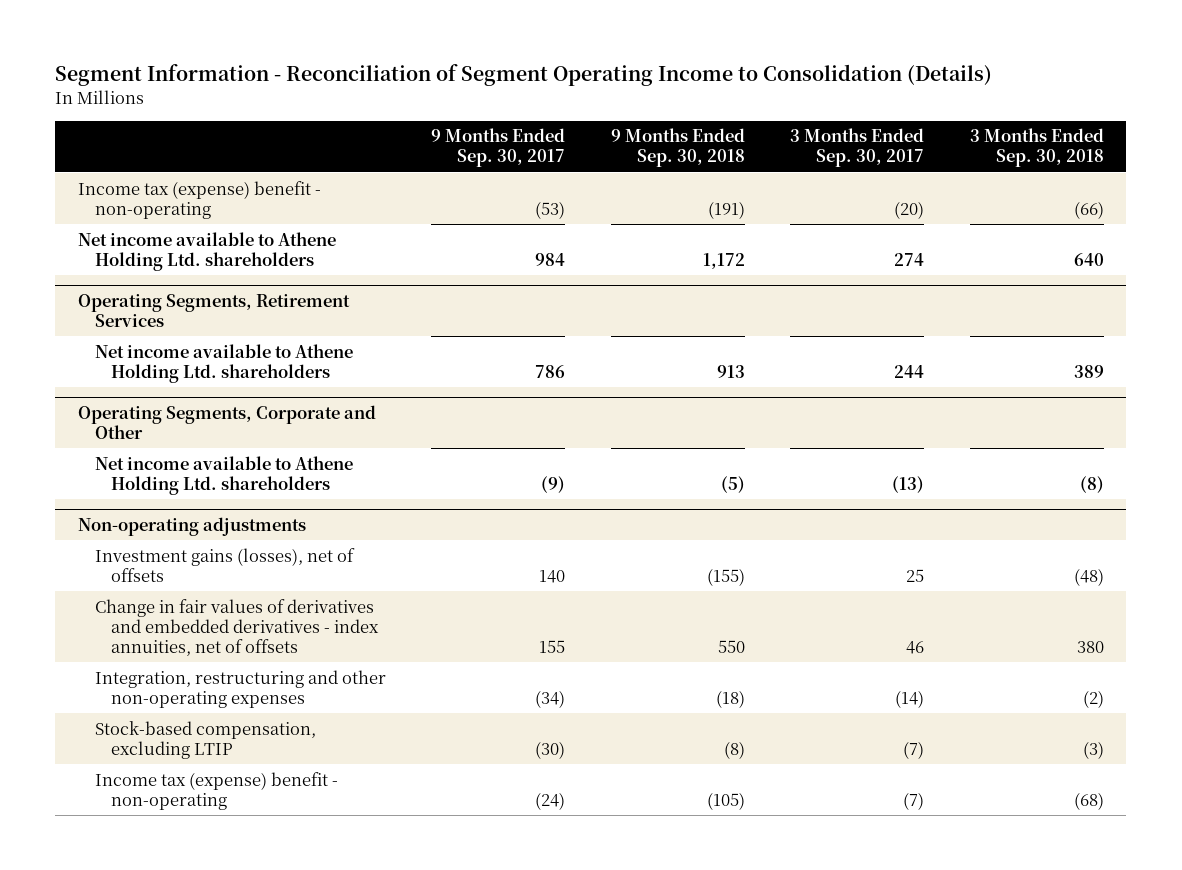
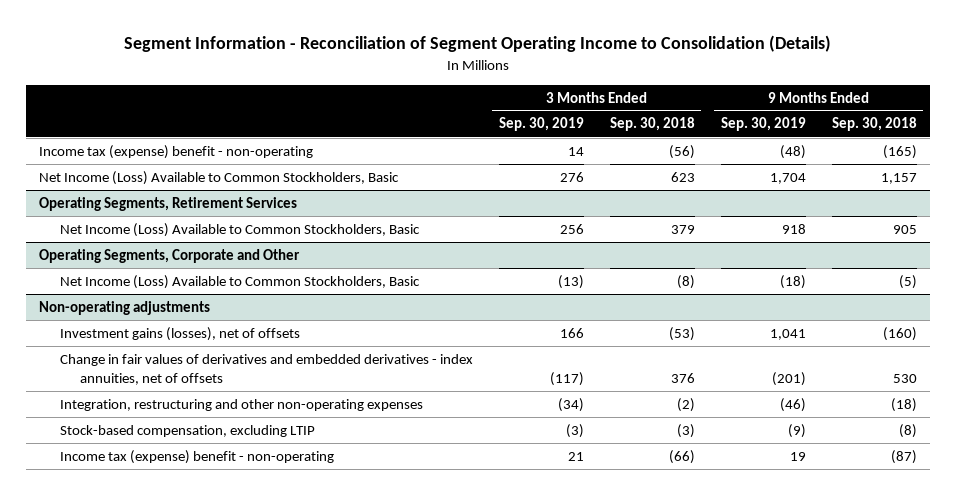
[431,128,566,168] 9 Months Ended Sep. 30, 2017 -> none
[790,128,925,168] 3 Months Ended Sep. 30, 2017 -> none
none -> [498,117,584,132] Sep. 30, 2019
none -> [720,117,806,132] Sep. 30, 2019
[78,231,337,271] Net income available to Athene Holding Ltd. shareholders -> none
[707,200,745,219] (191) -> [882,144,917,159] (165)
[1073,200,1104,219] (66) -> [668,144,695,159] (56)
none -> [38,170,399,185] Net Income (Loss) Available to Common Stockholders, Basic
[94,343,353,383] Net income available to Athene Holding Ltd. shareholders -> none
none -> [59,222,420,237] Net Income (Loss) Available to Common Stockholders, Basic
[94,455,353,495] Net income available to Athene Holding Ltd. shareholders -> none
none -> [59,274,420,289] Net Income (Loss) Available to Common Stockholders, Basic
[706,567,745,586] (155) -> [882,326,917,341] (160)
[1073,567,1104,586] (48) -> [668,326,695,341] (53)
[717,639,745,653] 550 -> [892,374,917,384] 530
[1076,640,1104,653] 380 -> [670,373,695,384] 376
[706,791,745,810] (105) -> [890,449,917,464] (87)
[1073,791,1104,810] (68) -> [668,449,695,464] (66)

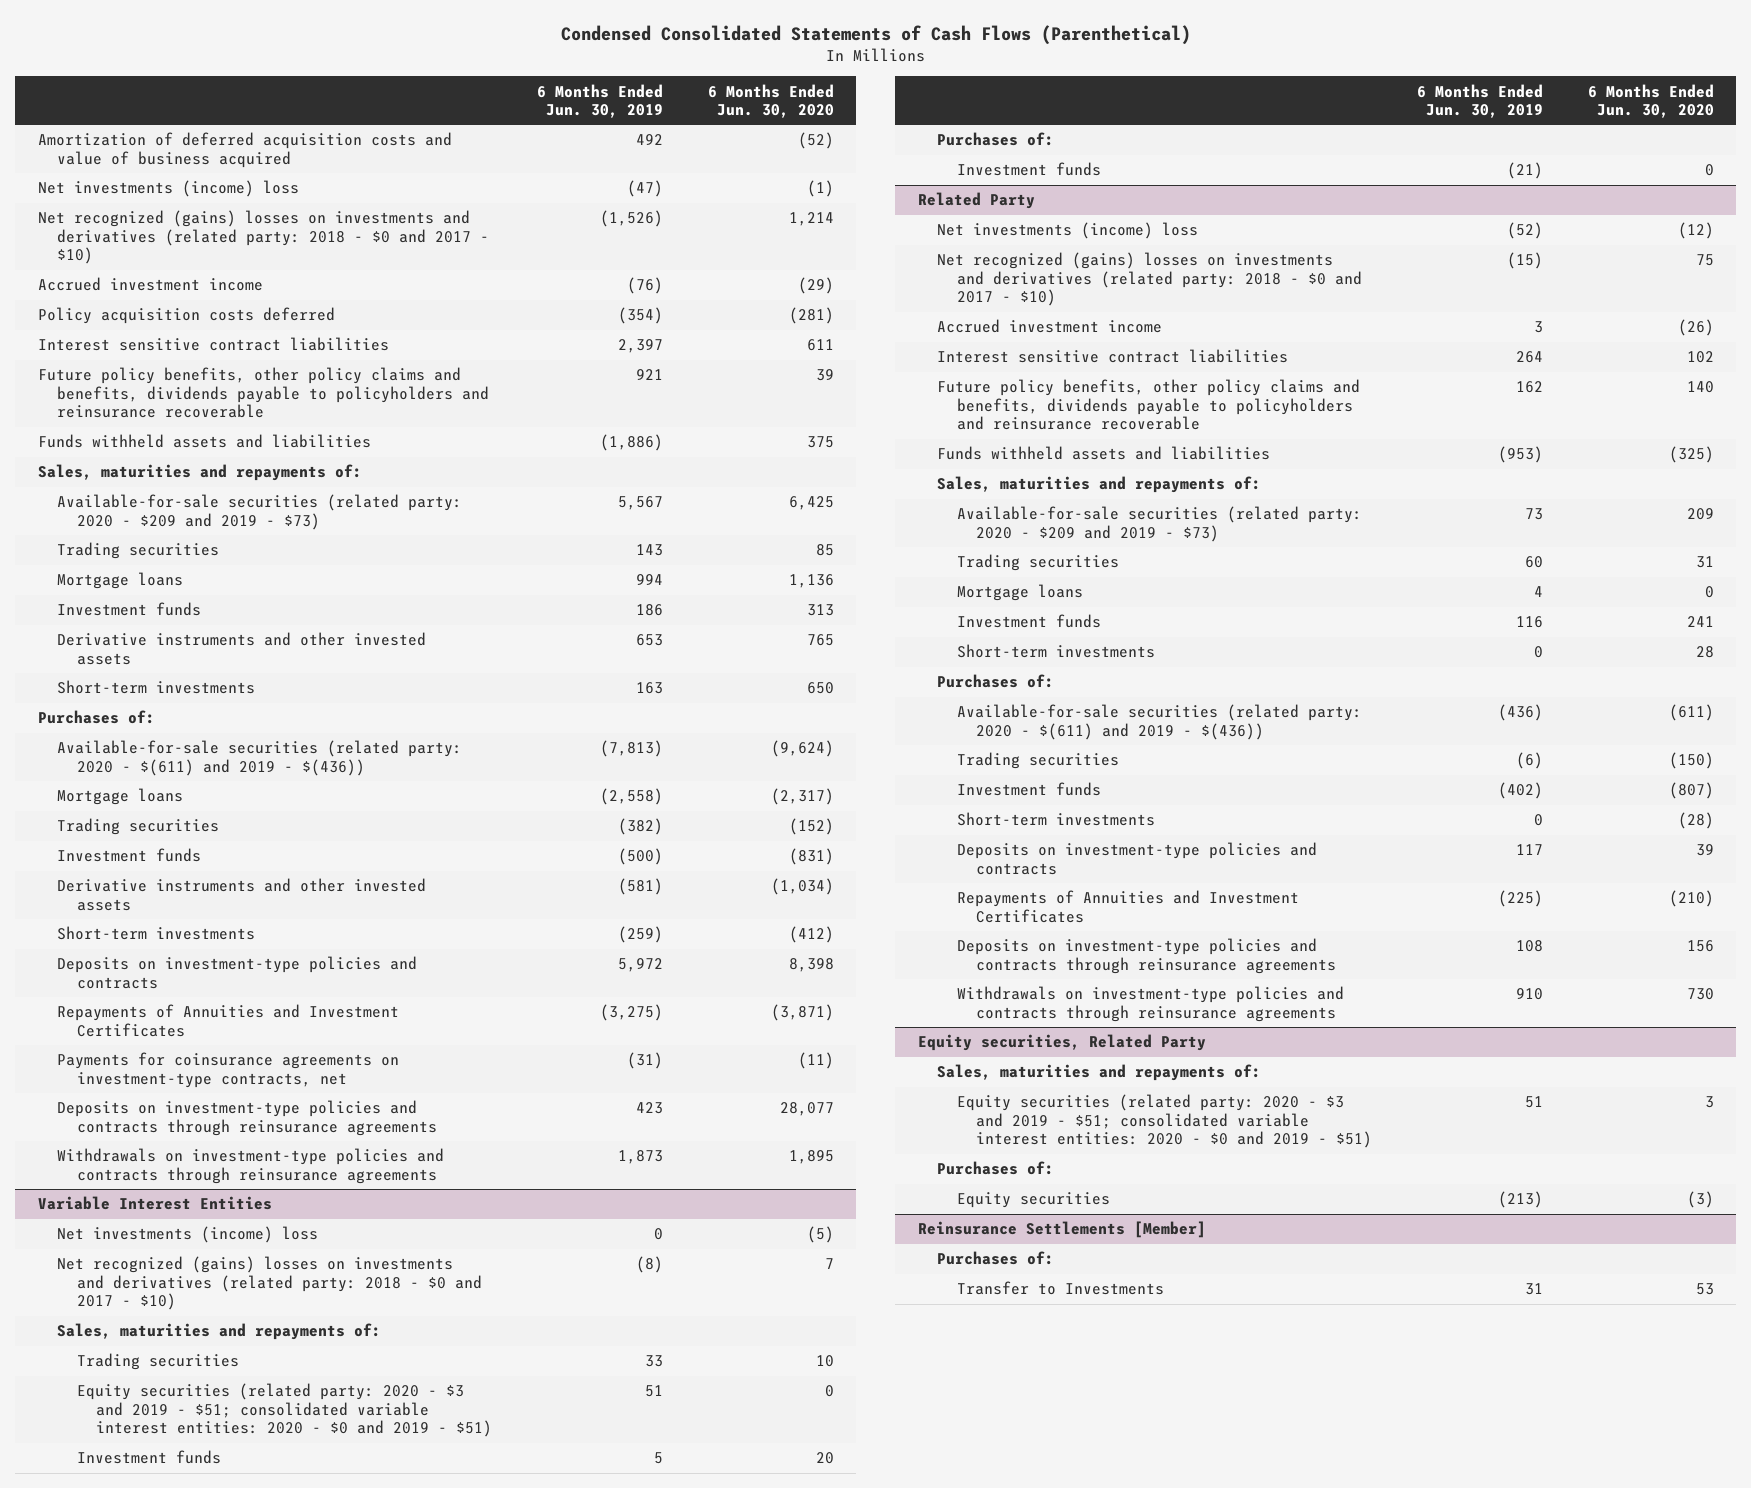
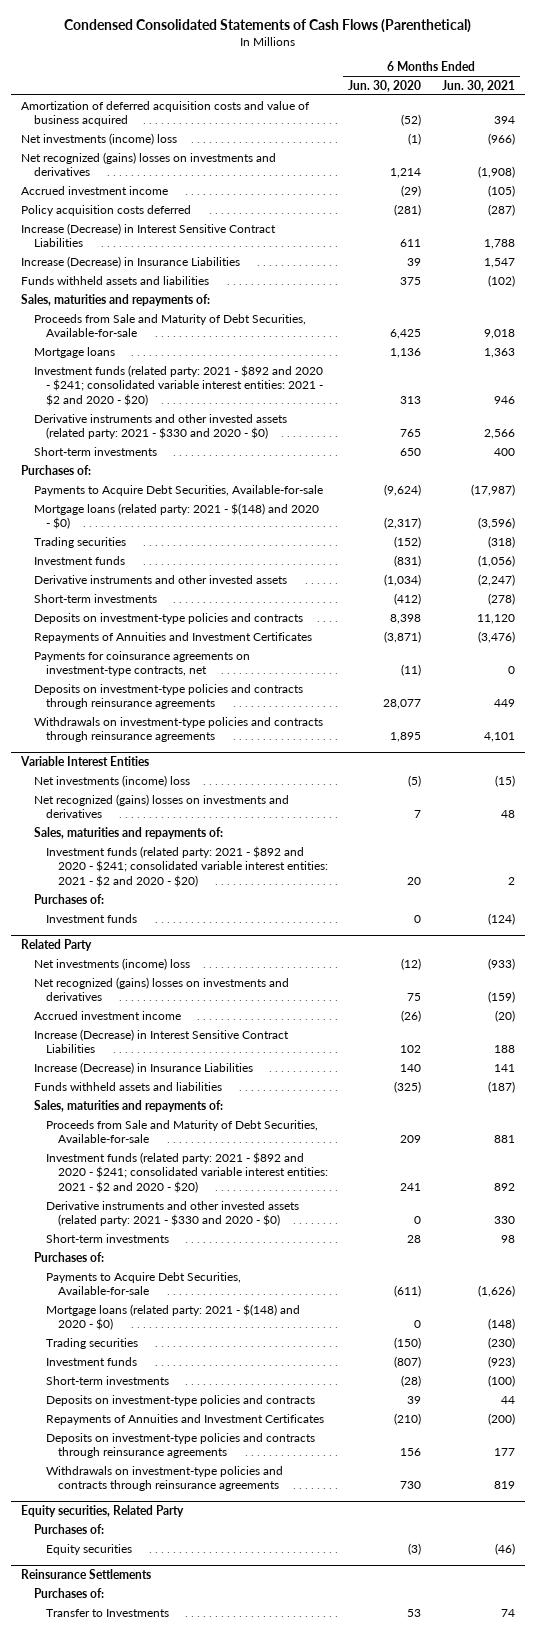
[536,83,663,119] 6 Months Ended Jun. 30, 2019 -> none
none -> [441,79,515,92] Jun. 30, 2021
[37,210,490,265] Net recognized (gains) losses on investments and derivatives (related party: 2018 - $0 and 2017 - $10) -> [21,151,277,177] Net recognized (gains) losses on investments and derivatives
[37,337,389,352] Interest sensitive contract liabilities -> [21,222,277,248] Increase (Decrease) in Interest Sensitive Contract Liabilities
[37,367,490,419] Future policy benefits, other policy claims and benefits, dividends payable to policyholders and reinsurance recoverable -> [21,255,241,268] Increase (Decrease) in Insurance Liabilities
[57,542,220,560] Trading securities -> none
[57,494,463,530] Available-for-sale securities (related party: 2020 - $209 and 2019 - $73) -> [33,313,306,338] Proceeds from Sale and Maturity of Debt Securities, Available-for-sale
[57,602,202,617] Investment funds -> [33,364,323,407] Investment funds (related party: 2021 - $892 and 2020 - $241; consolidated variable interest entities: 2021 - $2 and 2020 - $20)
[57,632,427,665] Derivative instruments and other invested assets -> [33,413,287,440] Derivative instruments and other invested assets (related party: 2021 - $330 and 2020 - $0)
[57,740,463,776] Available-for-sale securities (related party: 2020 - $(611) and 2019 - $(436)) -> [33,484,323,496] Payments to Acquire Debt Securities, Available-for-sale
[57,788,184,806] Mortgage loans -> [33,502,319,530] Mortgage loans (related party: 2021 - $(148) and 2020 - $0)
[57,1256,482,1311] Net recognized (gains) losses on investments and derivatives (related party: 2018 - $0 and 2017 - $10) -> [33,793,289,819] Net recognized (gains) losses on investments and derivatives
[76,1353,239,1371] Trading securities -> none
[76,1383,493,1438] Equity securities (related party: 2020 - $3 and 2019 - $51; consolidated variable interest entities: 2020 - $0 and 2019 - $51) -> none
[76,1450,221,1465] Investment funds -> [45,845,329,888] Investment funds (related party: 2021 - $892 and 2020 - $241; consolidated variable interest entities: 2021 - $2 and 2020 - $20)
[937,252,1362,307] Net recognized (gains) losses on investments and derivatives (related party: 2018 - $0 and 2017 - $10) -> [33,976,289,1002] Net recognized (gains) losses on investments and derivatives
[937,349,1289,364] Interest sensitive contract liabilities -> [33,1028,289,1054] Increase (Decrease) in Interest Sensitive Contract Liabilities
[937,379,1361,431] Future policy benefits, other policy claims and benefits, dividends payable to policyholders and reinsurance recoverable -> [33,1061,253,1074] Increase (Decrease) in Insurance Liabilities
[956,554,1119,572] Trading securities -> none
[956,584,1083,602] Mortgage loans -> none
[956,506,1362,542] Available-for-sale securities (related party: 2020 - $209 and 2019 - $73) -> [45,1119,318,1144] Proceeds from Sale and Maturity of Debt Securities, Available-for-sale
[956,614,1101,629] Investment funds -> [45,1151,329,1194] Investment funds (related party: 2021 - $892 and 2020 - $241; consolidated variable interest entities: 2021 - $2 and 2020 - $20)
none -> [45,1200,299,1227] Derivative instruments and other invested assets (related party: 2021 - $330 and 2020 - $0)
[956,704,1362,740] Available-for-sale securities (related party: 2020 - $(611) and 2019 - $(436)) -> [45,1271,241,1296] Payments to Acquire Debt Securities, Available-for-sale
none -> [45,1303,300,1331] Mortgage loans (related party: 2021 - $(148) and 2020 - $0)
[937,1064,1262,1082] Sales, maturities and repayments of: -> none
[956,1094,1373,1149] Equity securities (related party: 2020 - $3 and 2019 - $51; consolidated variable interest entities: 2020 - $0 and 2019 - $51) -> none
[917,1221,1206,1239] Reinsurance Settlements [Member] -> [21,1569,152,1580] Reinsurance Settlements

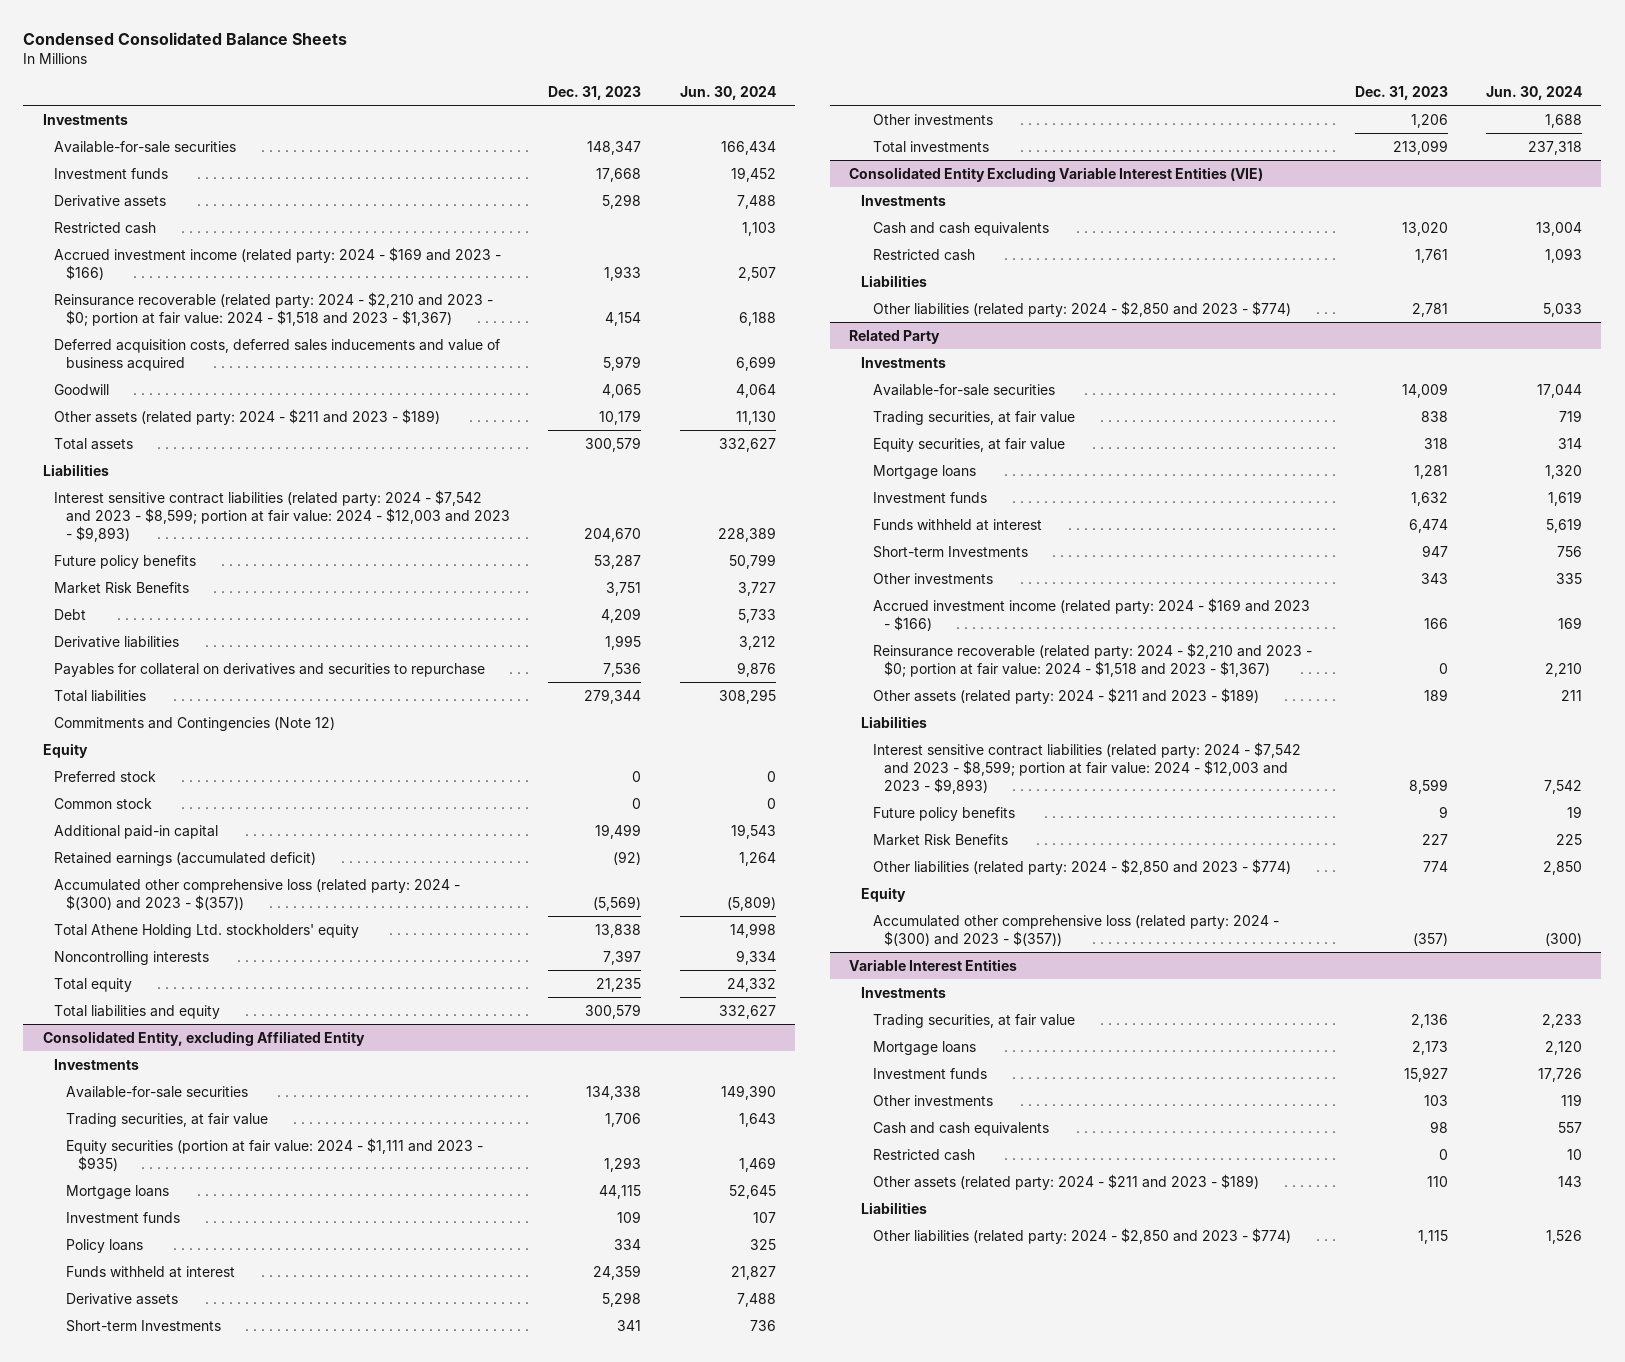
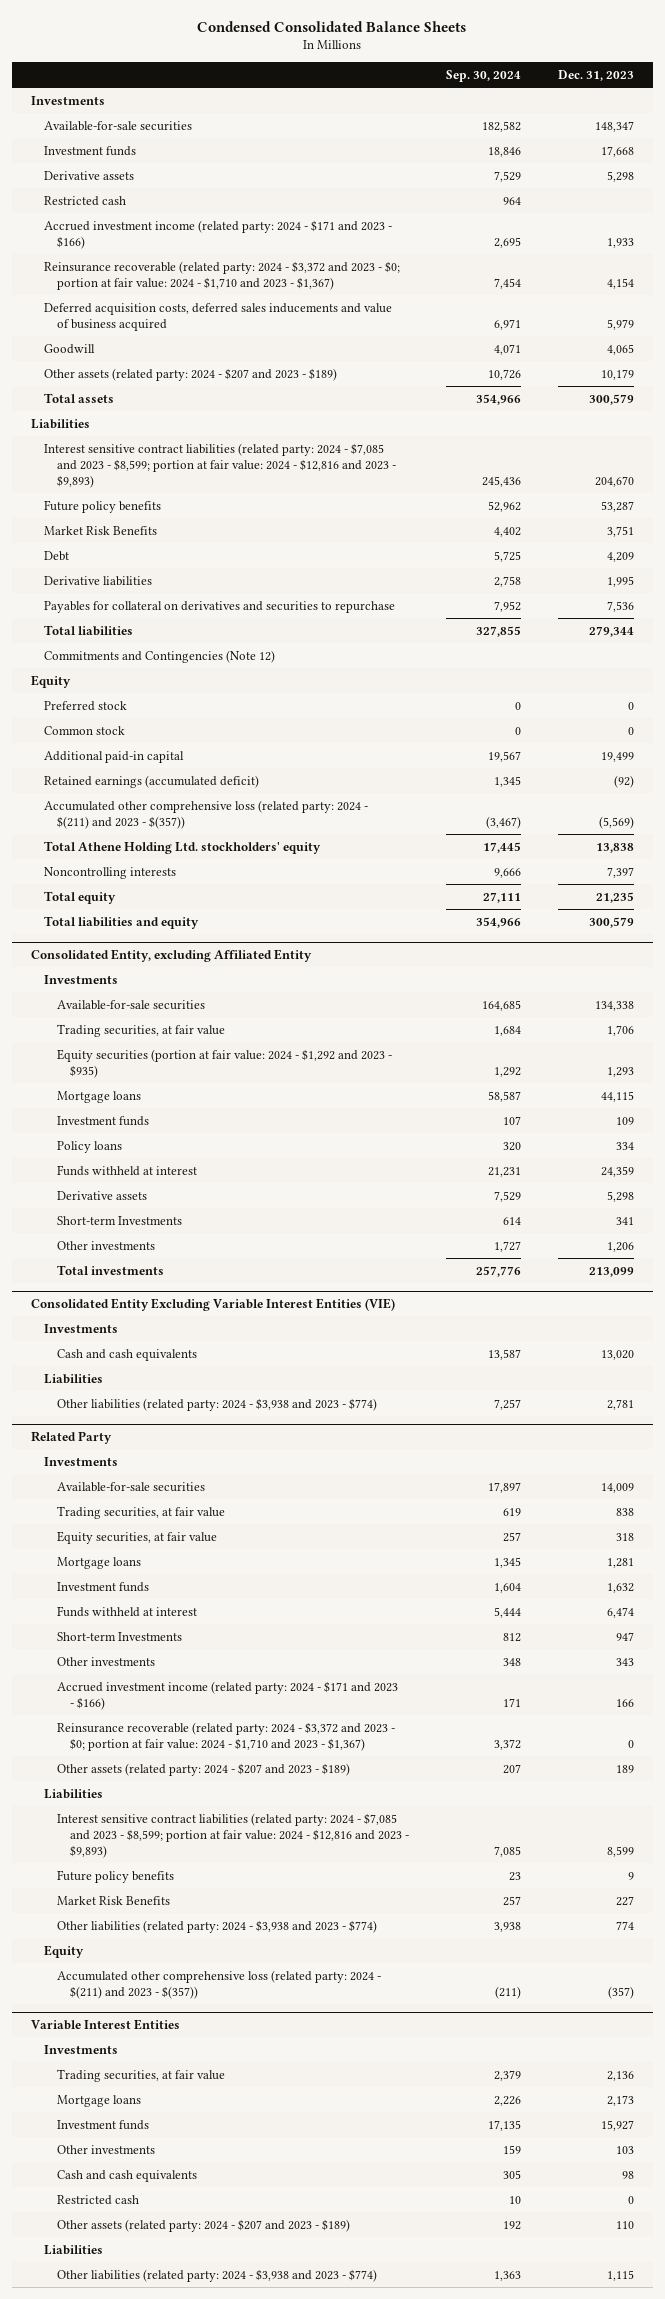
[679,85,776,100] Jun. 30, 2024 -> none
none -> [446,69,522,82] Sep. 30, 2024
[54,246,502,280] Accrued investment income (related party: 2024 - $169 and 2023 - $166) -> [43,219,392,249] Accrued investment income (related party: 2024 - $171 and 2023 - $166)
[54,291,494,326] Reinsurance recoverable (related party: 2024 - $2,210 and 2023 - $0; portion at fair value: 2024 - $1,518 and 2023 - $1,367) -> [43,260,400,290] Reinsurance recoverable (related party: 2024 - $3,372 and 2023 - $0; portion at fair value: 2024 - $1,710 and 2023 - $1,367)
[54,408,441,425] Other assets (related party: 2024 - $211 and 2023 - $189) -> [43,367,337,381] Other assets (related party: 2024 - $207 and 2023 - $189)
[54,489,510,542] Interest sensitive contract liabilities (related party: 2024 - $7,542 and 2023 - $8,599; portion at fair value: 2024 - $12,003 and 2023 - $9,893) -> [43,442,397,488] Interest sensitive contract liabilities (related party: 2024 - $7,085 and 2023 - $8,599; portion at fair value: 2024 - $12,816 and 2023 - $9,893)
[54,878,461,910] Accumulated other comprehensive loss (related party: 2024 - $(300) and 2023 - $(357)) -> [43,799,368,829] Accumulated other comprehensive loss (related party: 2024 - $(211) and 2023 - $(357))
[65,1137,483,1171] Equity securities (portion at fair value: 2024 - $1,111 and 2023 - $935) -> [57,1048,393,1078] Equity securities (portion at fair value: 2024 - $1,292 and 2023 - $935)
[872,248,975,261] Restricted cash -> none
[872,300,1291,317] Other liabilities (related party: 2024 - $2,850 and 2023 - $774) -> [57,1397,378,1411] Other liabilities (related party: 2024 - $3,938 and 2023 - $774)
[872,597,1310,631] Accrued investment income (related party: 2024 - $169 and 2023 - $166) -> [57,1680,399,1710] Accrued investment income (related party: 2024 - $171 and 2023 - $166)
[872,642,1312,677] Reinsurance recoverable (related party: 2024 - $2,210 and 2023 - $0; portion at fair value: 2024 - $1,518 and 2023 - $1,367) -> [57,1721,396,1751] Reinsurance recoverable (related party: 2024 - $3,372 and 2023 - $0; portion at fair value: 2024 - $1,710 and 2023 - $1,367)
[872,687,1259,704] Other assets (related party: 2024 - $211 and 2023 - $189) -> [57,1762,351,1776] Other assets (related party: 2024 - $207 and 2023 - $189)
[872,741,1301,794] Interest sensitive contract liabilities (related party: 2024 - $7,542 and 2023 - $8,599; portion at fair value: 2024 - $12,003 and 2023 - $9,893) -> [57,1812,410,1858] Interest sensitive contract liabilities (related party: 2024 - $7,085 and 2023 - $8,599; portion at fair value: 2024 - $12,816 and 2023 - $9,893)
[872,858,1291,875] Other liabilities (related party: 2024 - $2,850 and 2023 - $774) -> [57,1919,378,1933] Other liabilities (related party: 2024 - $3,938 and 2023 - $774)
[872,914,1279,946] Accumulated other comprehensive loss (related party: 2024 - $(300) and 2023 - $(357)) -> [57,1969,382,1999] Accumulated other comprehensive loss (related party: 2024 - $(211) and 2023 - $(357))
[872,1173,1259,1190] Other assets (related party: 2024 - $211 and 2023 - $189) -> [57,2218,351,2232] Other assets (related party: 2024 - $207 and 2023 - $189)
[872,1227,1291,1244] Other liabilities (related party: 2024 - $2,850 and 2023 - $774) -> [57,2268,378,2282] Other liabilities (related party: 2024 - $3,938 and 2023 - $774)

